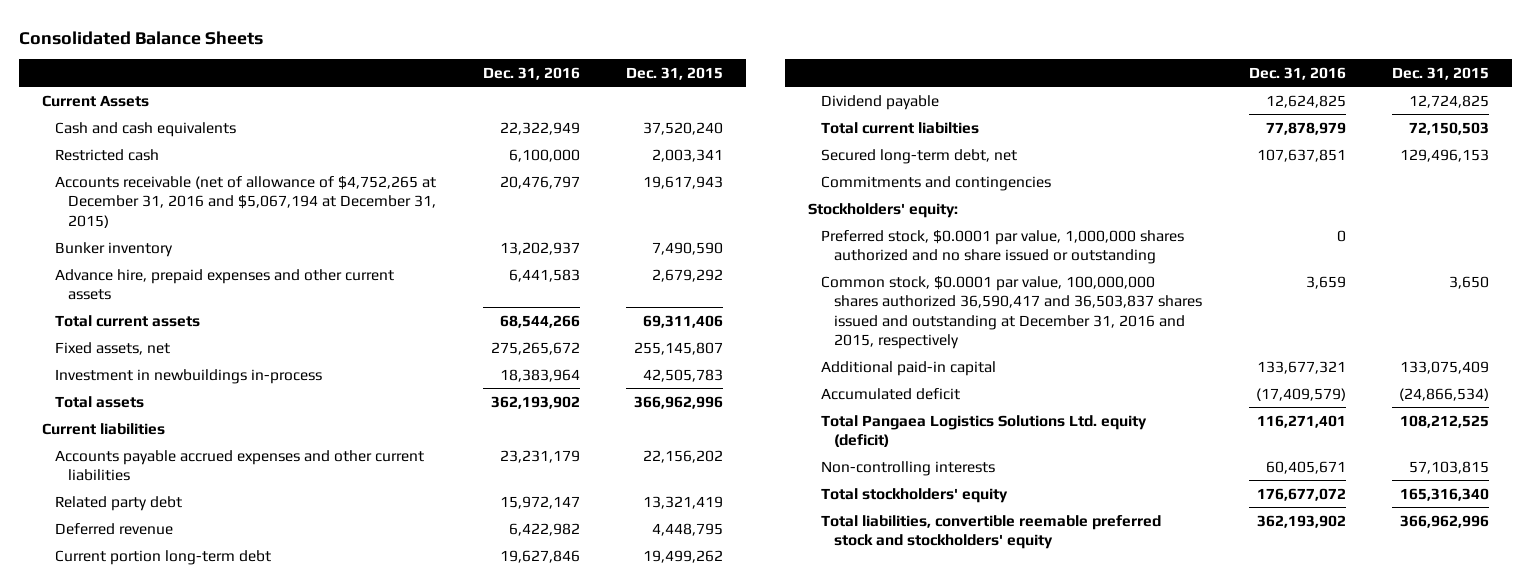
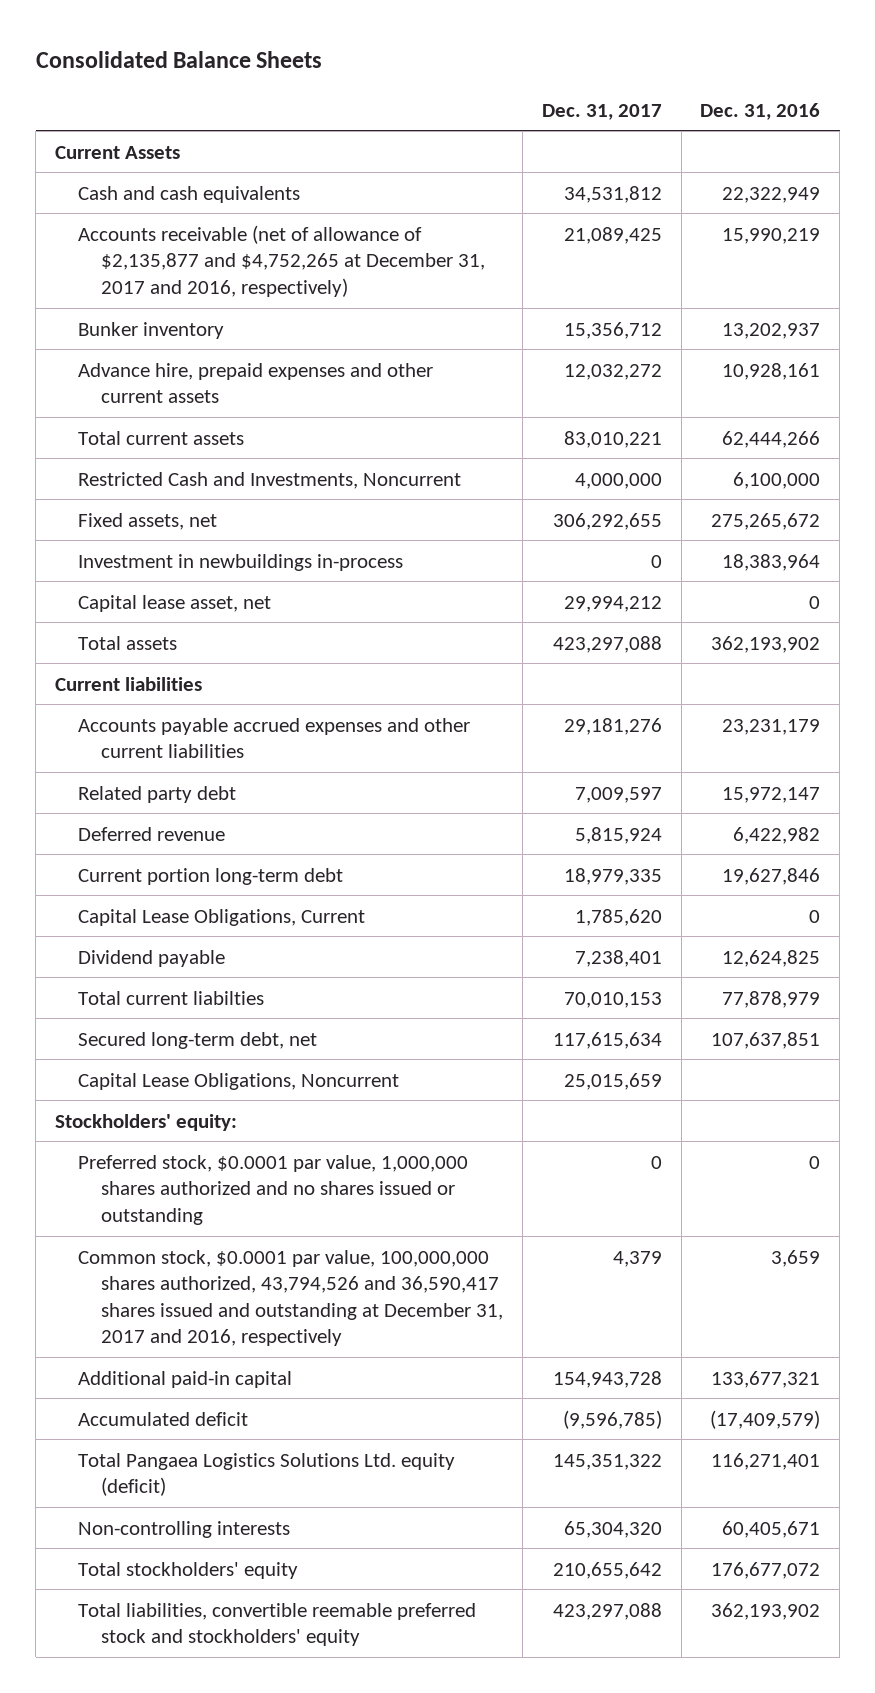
[626,66,724,80] Dec. 31, 2015 -> none
none -> [541,103,662,120] Dec. 31, 2017
[55,148,160,161] Restricted cash -> none
[55,175,437,228] Accounts receivable (net of allowance of $4,752,265 at December 31, 2016 and $5,067,194 at December 31, 2015) -> [78,224,486,297] Accounts receivable (net of allowance of $2,135,877 and $4,752,265 at December 31, 2017 and 2016, respectively)
[499,175,580,189] 20,476,797 -> [722,227,821,244] 15,990,219
[508,268,580,282] 6,441,583 -> [722,362,821,380] 10,928,161
[499,314,580,328] 68,544,266 -> [722,430,821,448] 62,444,266
none -> [78,471,462,489] Restricted Cash and Investments, Noncurrent
none -> [78,594,272,612] Capital lease asset, net
none -> [78,908,366,926] Capital Lease Obligations, Current
[821,175,1052,191] Commitments and contingencies -> none
none -> [78,1072,400,1090] Capital Lease Obligations, Noncurrent
[821,229,1185,265] Preferred stock, $0.0001 par value, 1,000,000 shares authorized and no share issued or outstanding -> [78,1154,469,1225] Preferred stock, $0.0001 par value, 1,000,000 shares authorized and no shares issued or outstanding
[821,275,1203,350] Common stock, $0.0001 par value, 100,000,000 shares authorized 36,590,417 and 36,503,837 shares issued and outstanding at December 31, 2016 and 2015, respectively -> [78,1249,504,1347] Common stock, $0.0001 par value, 100,000,000 shares authorized, 43,794,526 and 36,590,417 shares issued and outstanding at December 31, 2017 and 2016, respectively

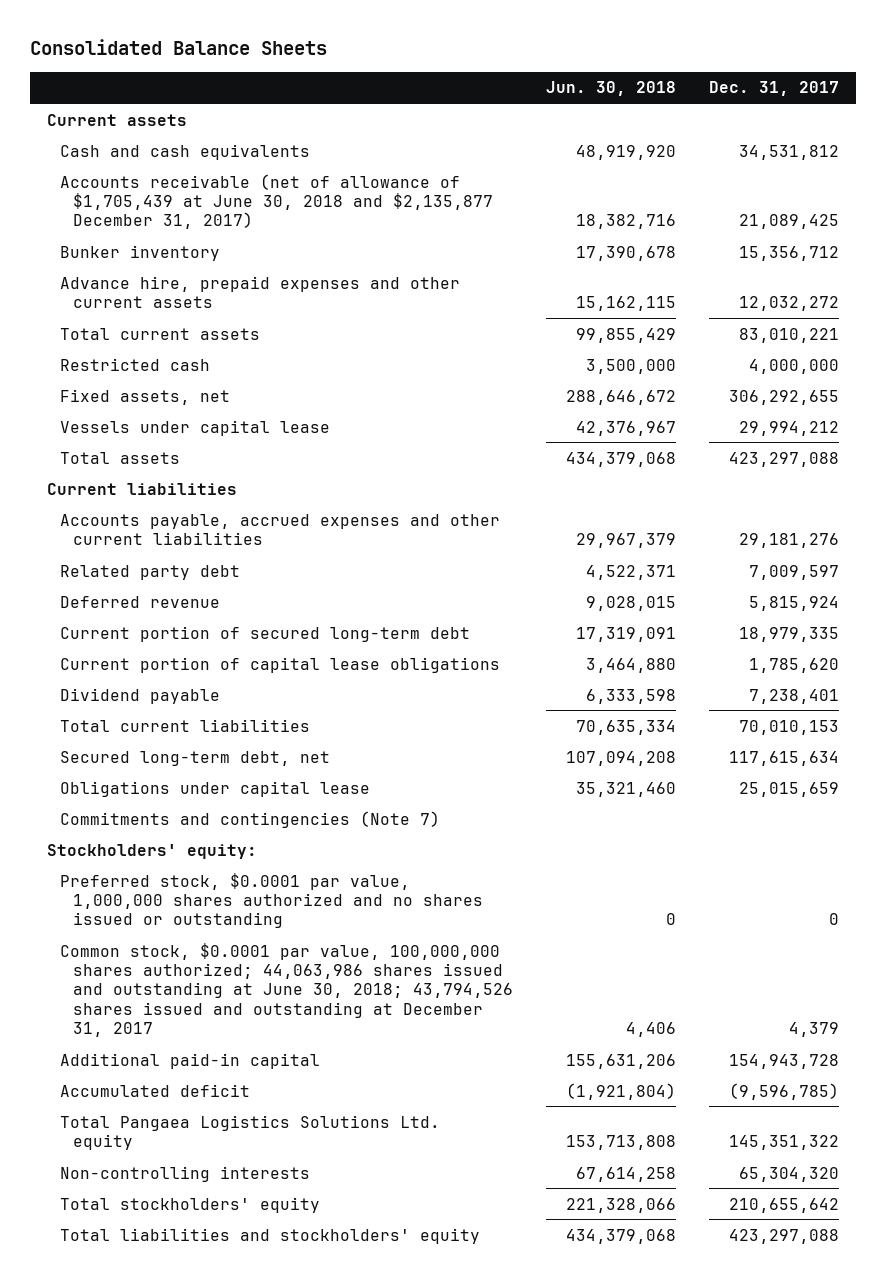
[700,102,821,120] Dec. 31, 2016 -> none
none -> [546,81,677,97] Jun. 30, 2018
[54,145,180,159] Current Assets -> [46,113,187,126] Current assets
[78,224,486,297] Accounts receivable (net of allowance of $2,135,877 and $4,752,265 at December 31, 2017 and 2016, respectively) -> [60,173,494,230] Accounts receivable (net of allowance of $1,705,439 at June 30, 2018 and $2,135,877 December 31, 2017)
[78,471,462,489] Restricted Cash and Investments, Noncurrent -> [60,357,211,371] Restricted cash
[78,553,404,571] Investment in newbuildings in-process -> none
[78,594,272,612] Capital lease asset, net -> [60,419,331,436] Vessels under capital lease
[78,717,471,759] Accounts payable accrued expenses and other current liabilities -> [60,513,501,546] Accounts payable, accrued expenses and other current liabilities
[78,867,344,885] Current portion long-term debt -> [60,625,471,642] Current portion of secured long-term debt
[78,908,366,926] Capital Lease Obligations, Current -> [60,656,501,673] Current portion of capital lease obligations
[78,990,265,1005] Total current liabilties -> [60,718,311,732] Total current liabilities
[78,1072,400,1090] Capital Lease Obligations, Noncurrent -> [60,780,371,797] Obligations under capital lease
none -> [60,810,441,828] Commitments and contingencies (Note 7)
[78,1249,504,1347] Common stock, $0.0001 par value, 100,000,000 shares authorized, 43,794,526 and 36,590,417 shares issued and outstanding at December 31, 2017 and 2016, respectively -> [60,942,514,1038] Common stock, $0.0001 par value, 100,000,000 shares authorized; 44,063,986 shares issued and outstanding at June 30, 2018; 43,794,526 shares issued and outstanding at December 31, 2017
[78,1452,456,1497] Total Pangaea Logistics Solutions Ltd. equity (deficit) -> [60,1114,441,1151] Total Pangaea Logistics Solutions Ltd. equity
[78,1602,477,1647] Total liabilities, convertible reemable preferred stock and stockholders' equity -> [60,1227,481,1244] Total liabilities and stockholders' equity

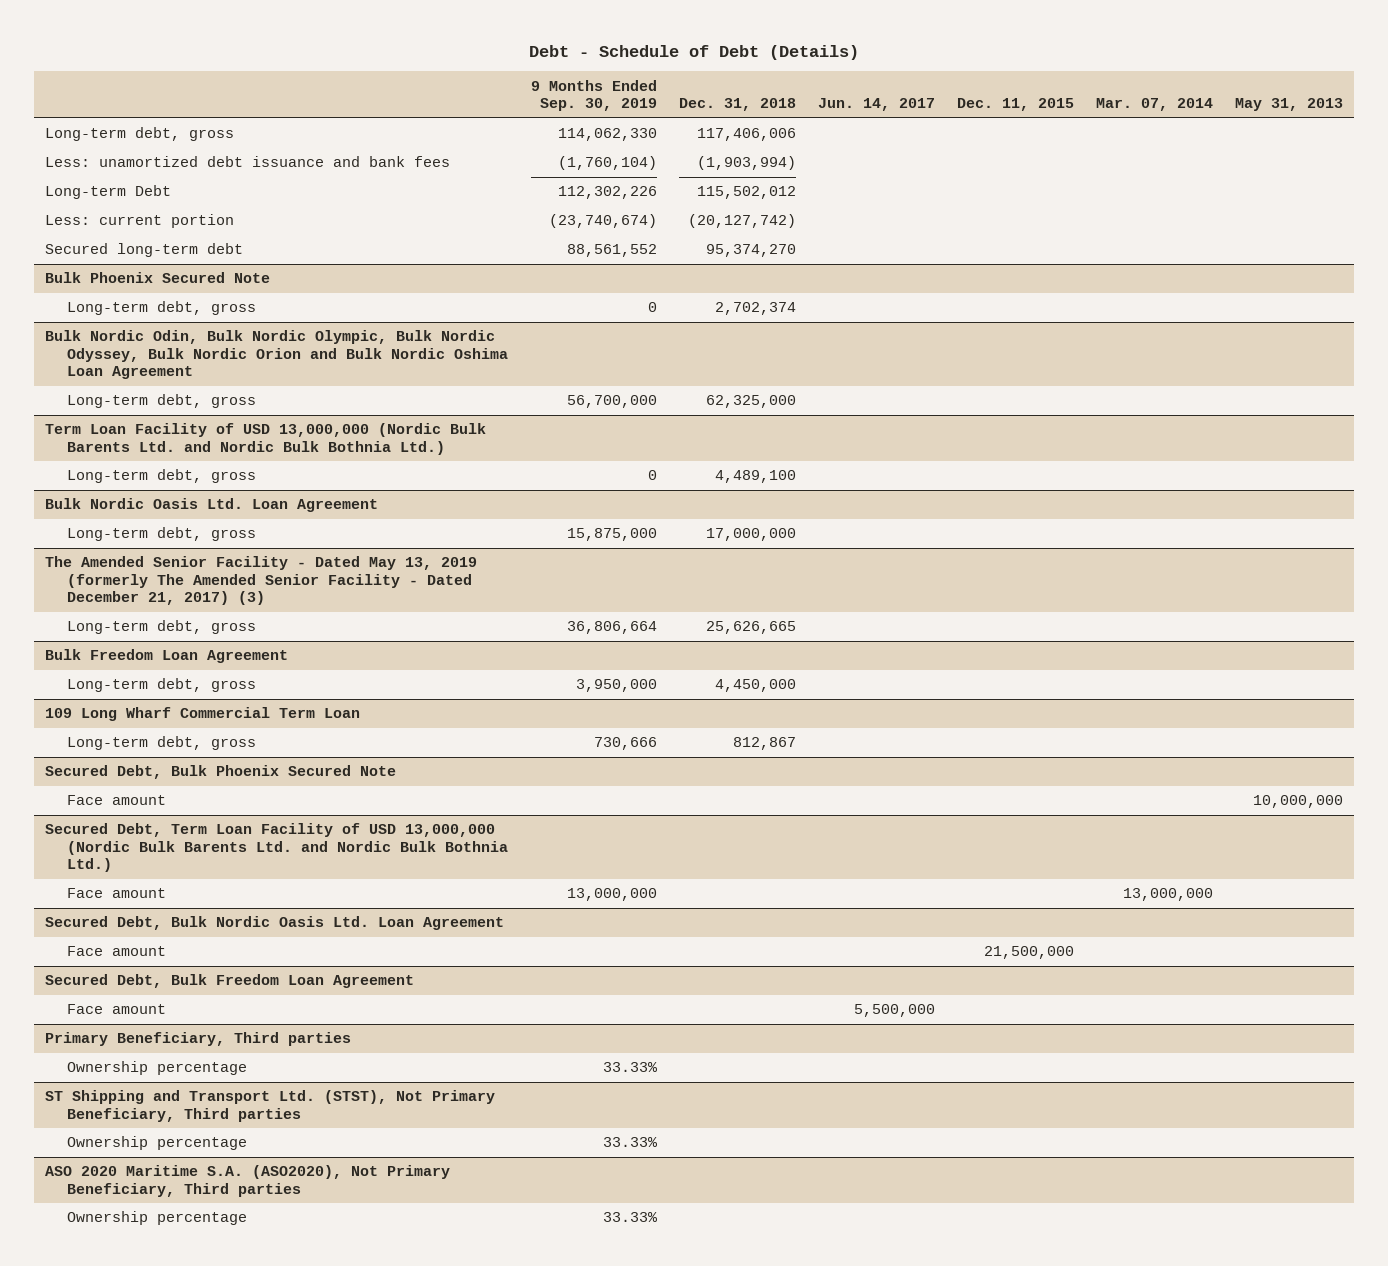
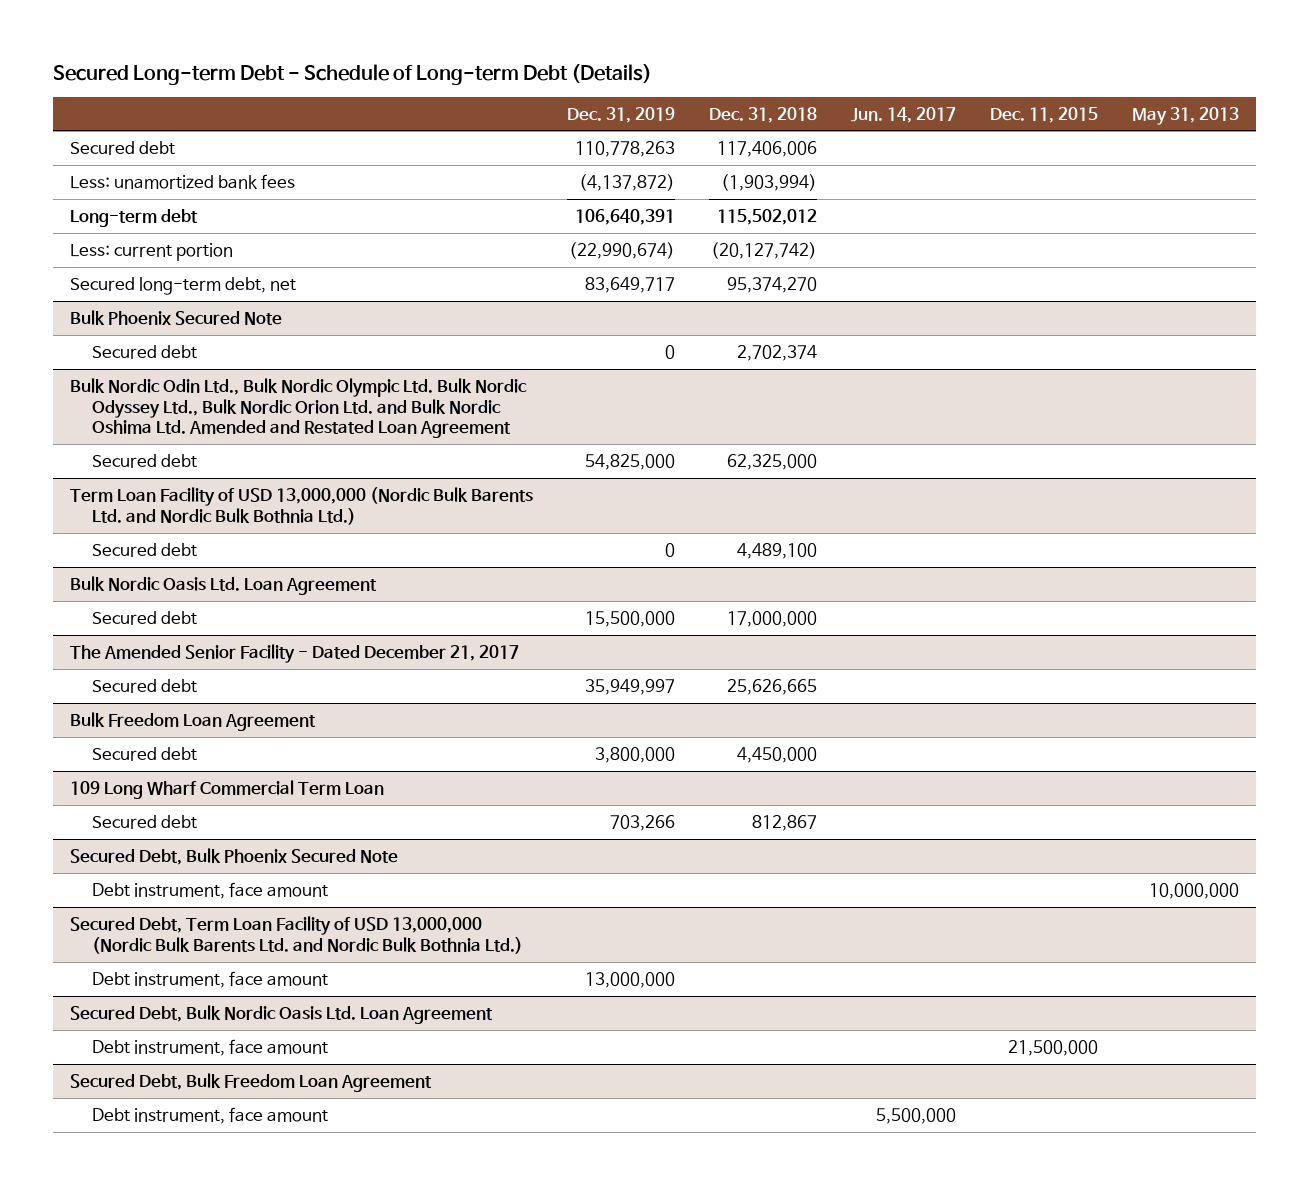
[528,44,859,60] Debt - Schedule of Debt (Details) -> [53,63,653,85] Secured Long-term Debt - Schedule of Long-term Debt (Details)
[530,79,657,112] 9 Months Ended Sep. 30, 2019 -> none
[1096,98,1214,112] Mar. 07, 2014 -> none
none -> [567,106,676,123] Dec. 31, 2019
[44,127,234,142] Long-term debt, gross -> [70,141,176,156] Secured debt
[44,156,450,168] Less: unamortized debt issuance and bank fees -> [70,174,296,190] Less: unamortized bank fees
[44,185,171,200] Long-term Debt -> [70,209,199,228] Long-term debt
[44,243,243,258] Secured long-term debt -> [70,277,297,296] Secured long-term debt, net
[67,301,257,316] Long-term debt, gross -> [92,345,198,360] Secured debt
[44,330,509,380] Bulk Nordic Odin, Bulk Nordic Olympic, Bulk Nordic Odyssey, Bulk Nordic Orion and Bulk Nordic Oshima Loan Agreement -> [70,378,528,439] Bulk Nordic Odin Ltd., Bulk Nordic Olympic Ltd. Bulk Nordic Odyssey Ltd., Bulk Nordic Orion Ltd. and Bulk Nordic Oshima Ltd. Amended and Restated Loan Agreement
[67,394,257,409] Long-term debt, gross -> [92,454,198,469] Secured debt
[67,469,257,484] Long-term debt, gross -> [92,543,198,558] Secured debt
[67,527,257,542] Long-term debt, gross -> [92,611,198,626] Secured debt
[44,556,477,606] The Amended Senior Facility - Dated May 13, 2019 (formerly The Amended Senior Facility - Dated December 21, 2017) (3) -> [70,644,520,664] The Amended Senior Facility - Dated December 21, 2017
[67,620,257,635] Long-term debt, gross -> [92,679,198,694] Secured debt
[67,678,257,693] Long-term debt, gross -> [92,747,198,762] Secured debt
[67,736,257,751] Long-term debt, gross -> [92,815,198,830] Secured debt
[67,795,167,806] Face amount -> [92,882,329,900] Debt instrument, face amount
[67,888,167,899] Face amount -> [92,971,329,989] Debt instrument, face amount
[67,946,167,957] Face amount -> [92,1039,329,1057] Debt instrument, face amount
[44,1032,351,1047] Primary Beneficiary, Third parties -> none
[67,1061,248,1076] Ownership percentage -> none
[44,1090,495,1122] ST Shipping and Transport Ltd. (STST), Not Primary Beneficiary, Third parties -> none
[67,1136,248,1151] Ownership percentage -> none
[44,1165,450,1197] ASO 2020 Maritime S.A. (ASO2020), Not Primary Beneficiary, Third parties -> none
[67,1211,248,1226] Ownership percentage -> none
[67,1004,167,1015] Face amount -> [92,1107,329,1125] Debt instrument, face amount

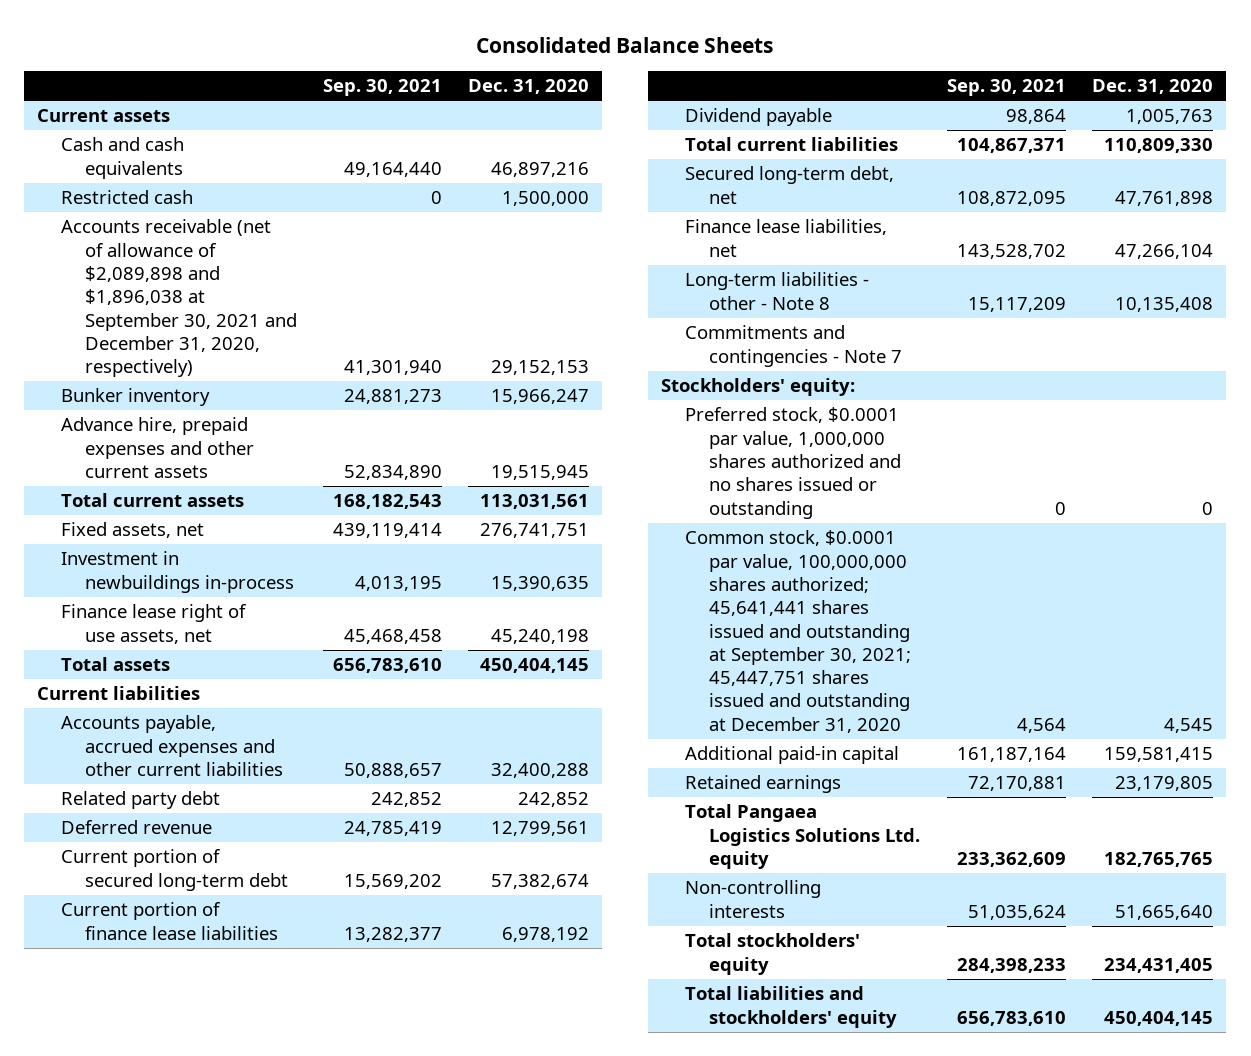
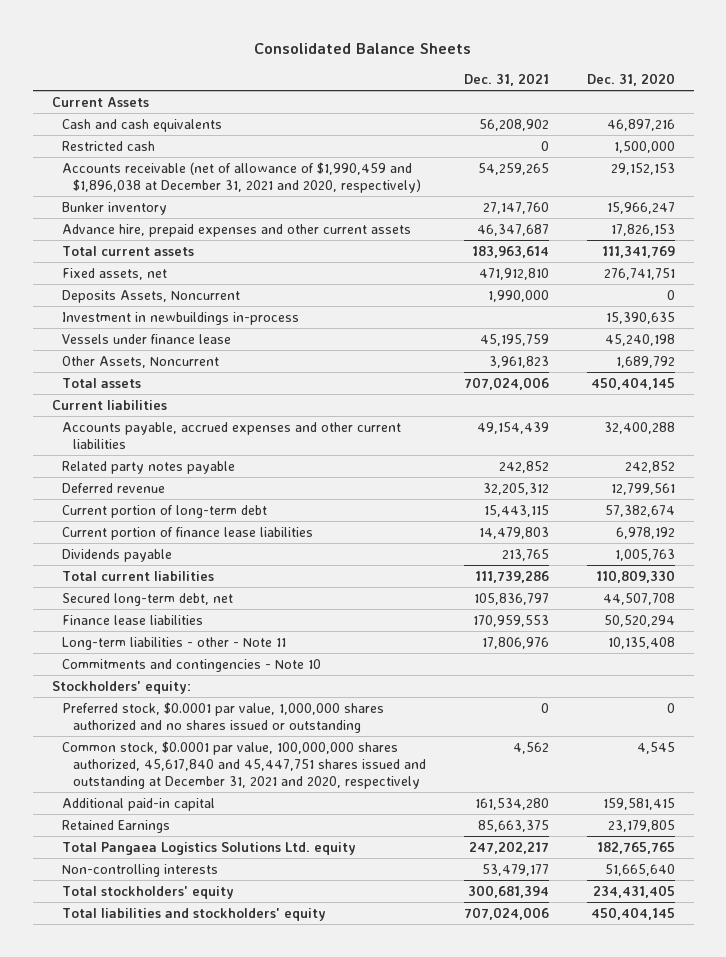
[322,79,442,97] Sep. 30, 2021 -> none
none -> [463,72,549,86] Dec. 31, 2021
[37,109,171,123] Current assets -> [51,96,149,107] Current Assets
[60,219,297,378] Accounts receivable (net of allowance of $2,089,898 and $1,896,038 at September 30, 2021 and December 31, 2020, respectively) -> [62,161,421,193] Accounts receivable (net of allowance of $1,990,459 and $1,896,038 at December 31, 2021 and 2020, respectively)
[491,464,590,480] 19,515,945 -> [610,223,675,236] 17,826,153
[480,494,590,510] 113,031,561 -> [601,245,675,258] 111,341,769
none -> [62,289,241,303] Deposits Assets, Noncurrent
[60,604,247,644] Finance lease right of use assets, net -> [62,333,232,344] Vessels under finance lease
none -> [62,355,220,368] Other Assets, Noncurrent
[60,791,220,810] Related party debt -> [62,460,236,474] Related party notes payable
[60,849,288,891] Current portion of secured long-term debt -> [62,504,268,518] Current portion of long-term debt
[685,108,833,127] Dividend payable -> [62,548,173,562] Dividends payable
[1115,190,1214,206] 47,761,898 -> [602,592,675,605] 44,507,708
[685,219,888,257] Finance lease liabilities, net -> [62,614,204,625] Finance lease liabilities
[1115,243,1214,259] 47,266,104 -> [603,614,675,627] 50,520,294
[685,272,870,310] Long-term liabilities - other - Note 8 -> [62,636,287,650] Long-term liabilities - other - Note 11
[685,325,902,367] Commitments and contingencies - Note 7 -> [62,658,322,672] Commitments and contingencies - Note 10
[685,530,911,733] Common stock, $0.0001 par value, 100,000,000 shares authorized; 45,641,441 shares issued and outstanding at September 30, 2021; 45,447,751 shares issued and outstanding at December 31, 2020 -> [62,740,426,790] Common stock, $0.0001 par value, 100,000,000 shares authorized, 45,617,840 and 45,447,751 shares issued and outstanding at December 31, 2021 and 2020, respectively
[685,775,842,794] Retained earnings -> [62,819,171,833] Retained Earnings

